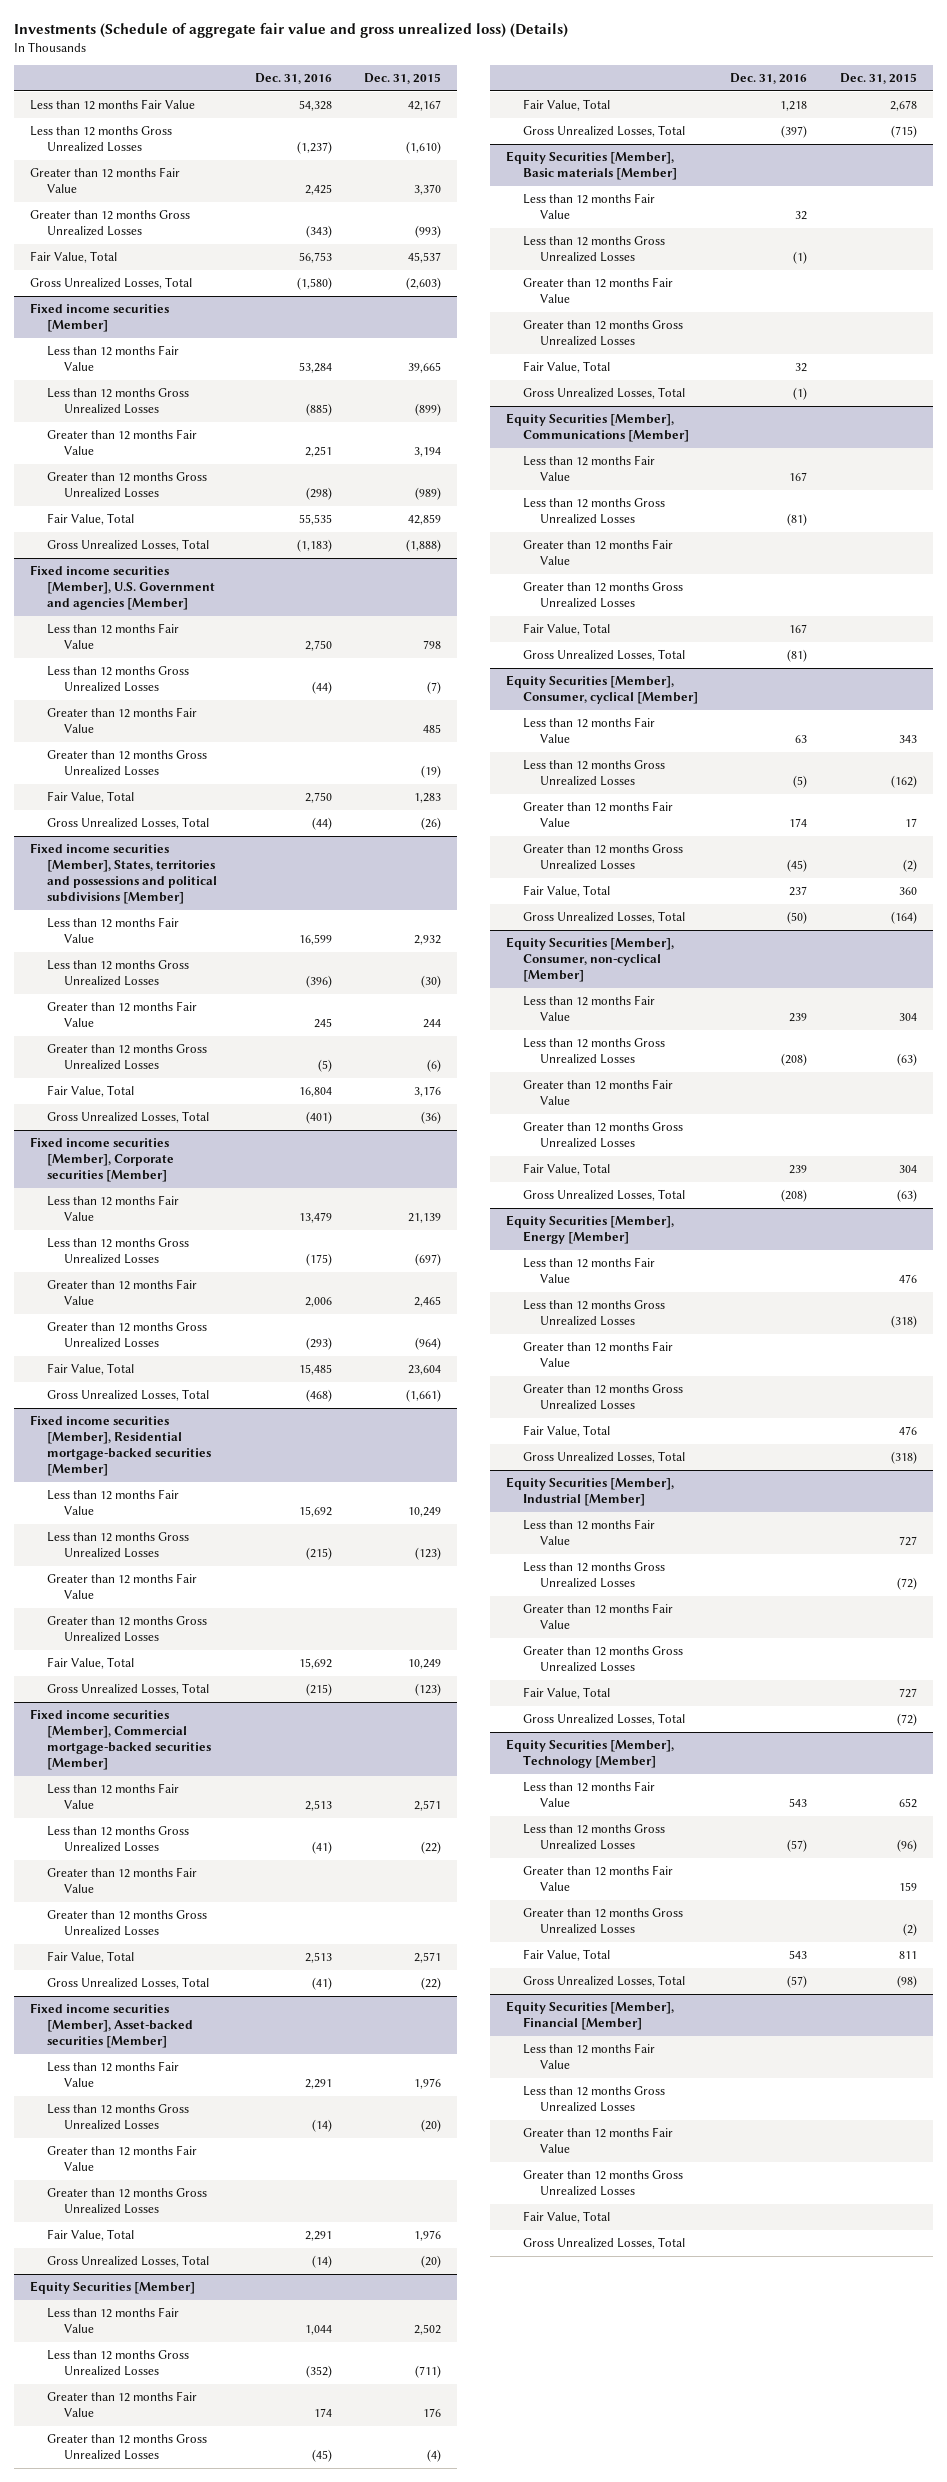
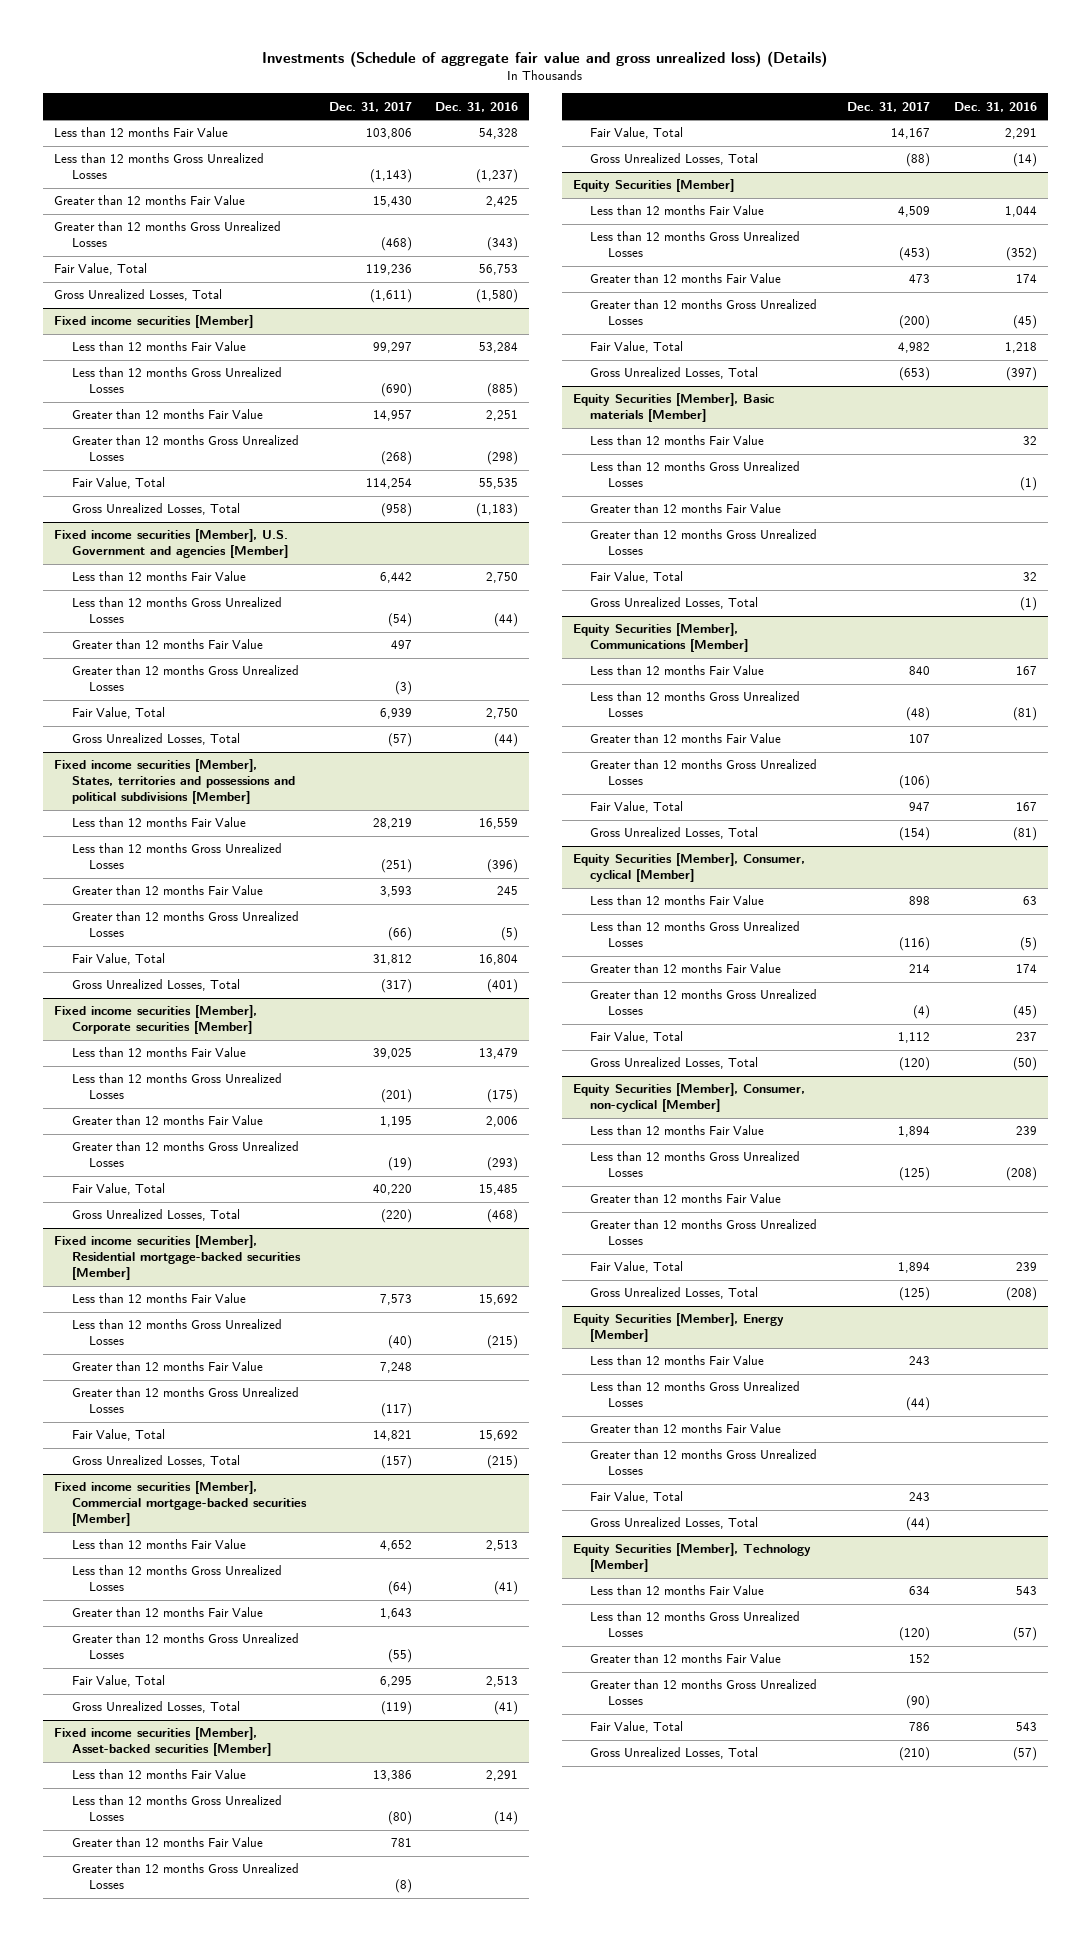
[364,72,442,84] Dec. 31, 2015 -> none
none -> [328,101,412,112] Dec. 31, 2017
[298,934,332,946] 16,599 -> [478,818,518,830] 16,559
[506,1477,675,1507] Equity Securities [Member], Industrial [Member] -> none
[522,1519,655,1546] Less than 12 months Fair Value -> none
[522,1562,665,1589] Less than 12 months Gross Unrealized Losses -> none
[522,1603,673,1630] Greater than 12 months Fair Value -> none
[522,1646,683,1673] Greater than 12 months Gross Unrealized Losses -> none
[522,1687,610,1700] Fair Value, Total -> none
[522,1713,685,1726] Gross Unrealized Losses, Total -> none
[506,2001,675,2031] Equity Securities [Member], Financial [Member] -> none
[522,2043,655,2070] Less than 12 months Fair Value -> none
[522,2086,665,2113] Less than 12 months Gross Unrealized Losses -> none
[522,2127,673,2154] Greater than 12 months Fair Value -> none
[522,2170,683,2197] Greater than 12 months Gross Unrealized Losses -> none
[522,2211,610,2224] Fair Value, Total -> none
[522,2237,685,2250] Gross Unrealized Losses, Total -> none

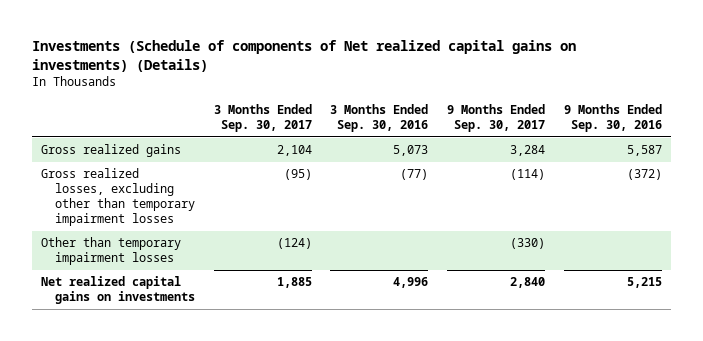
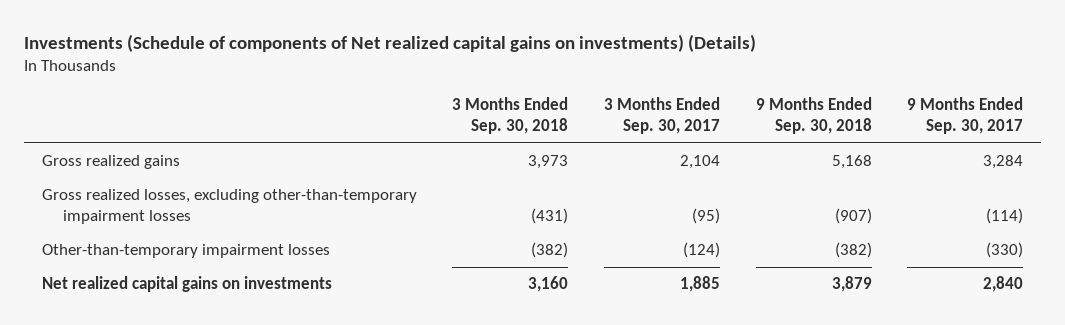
[330,104,429,133] 3 Months Ended Sep. 30, 2016 -> none
[563,104,662,133] 9 Months Ended Sep. 30, 2016 -> none
none -> [452,96,569,134] 3 Months Ended Sep. 30, 2018
none -> [755,96,872,134] 9 Months Ended Sep. 30, 2018
[40,168,195,227] Gross realized losses, excluding other than temporary impairment losses -> [41,189,417,225] Gross realized losses, excluding other-than-temporary impairment losses
[40,237,181,266] Other than temporary impairment losses -> [41,244,330,259] Other-than-temporary impairment losses

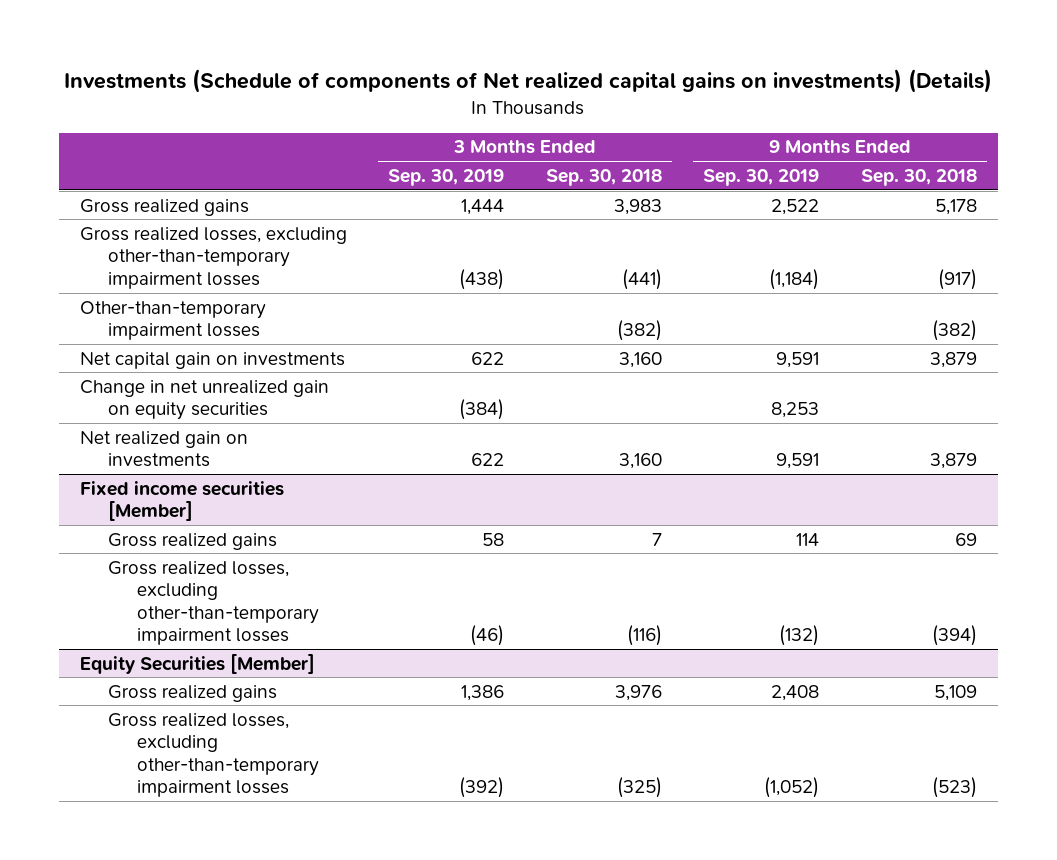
[603,96,720,134] 3 Months Ended Sep. 30, 2017 -> none
[907,96,1024,134] 9 Months Ended Sep. 30, 2017 -> none
none -> [388,168,505,186] Sep. 30, 2019
none -> [703,168,820,186] Sep. 30, 2019
[528,155,569,170] 3,973 -> [613,198,662,215] 3,983
[831,155,872,170] 5,168 -> [934,198,977,215] 5,178
[531,208,569,225] (431) -> [621,268,662,290] (441)
[834,208,872,225] (907) -> [937,268,977,290] (917)
[41,276,332,293] Net realized capital gains on investments -> [79,351,345,369] Net capital gain on investments
none -> [79,379,329,421] Change in net unrealized gain on equity securities
none -> [79,430,248,468] Net realized gain on investments
none -> [79,480,284,522] Fixed income securities [Member]
none -> [108,532,278,550] Gross realized gains
none -> [108,560,319,646] Gross realized losses, excluding other-than-temporary impairment losses
none -> [79,653,315,674] Equity Securities [Member]
none -> [108,684,278,702] Gross realized gains
none -> [108,712,319,798] Gross realized losses, excluding other-than-temporary impairment losses

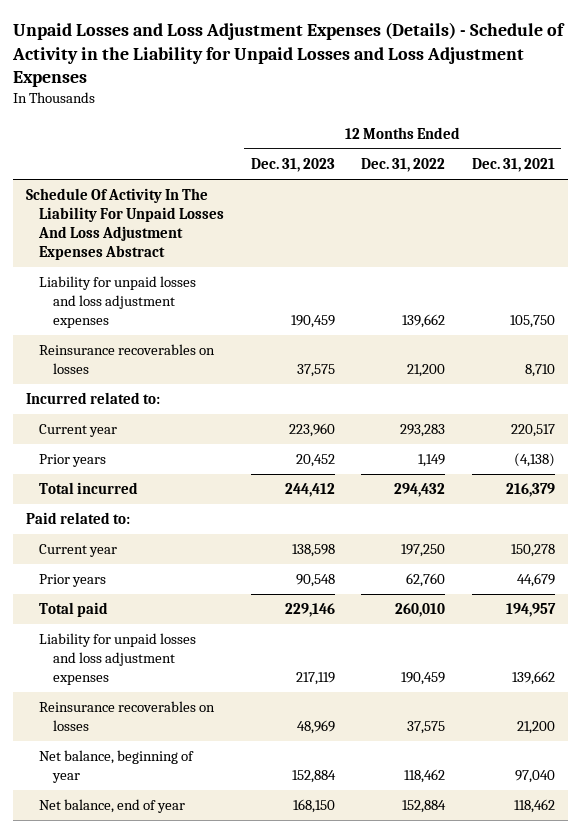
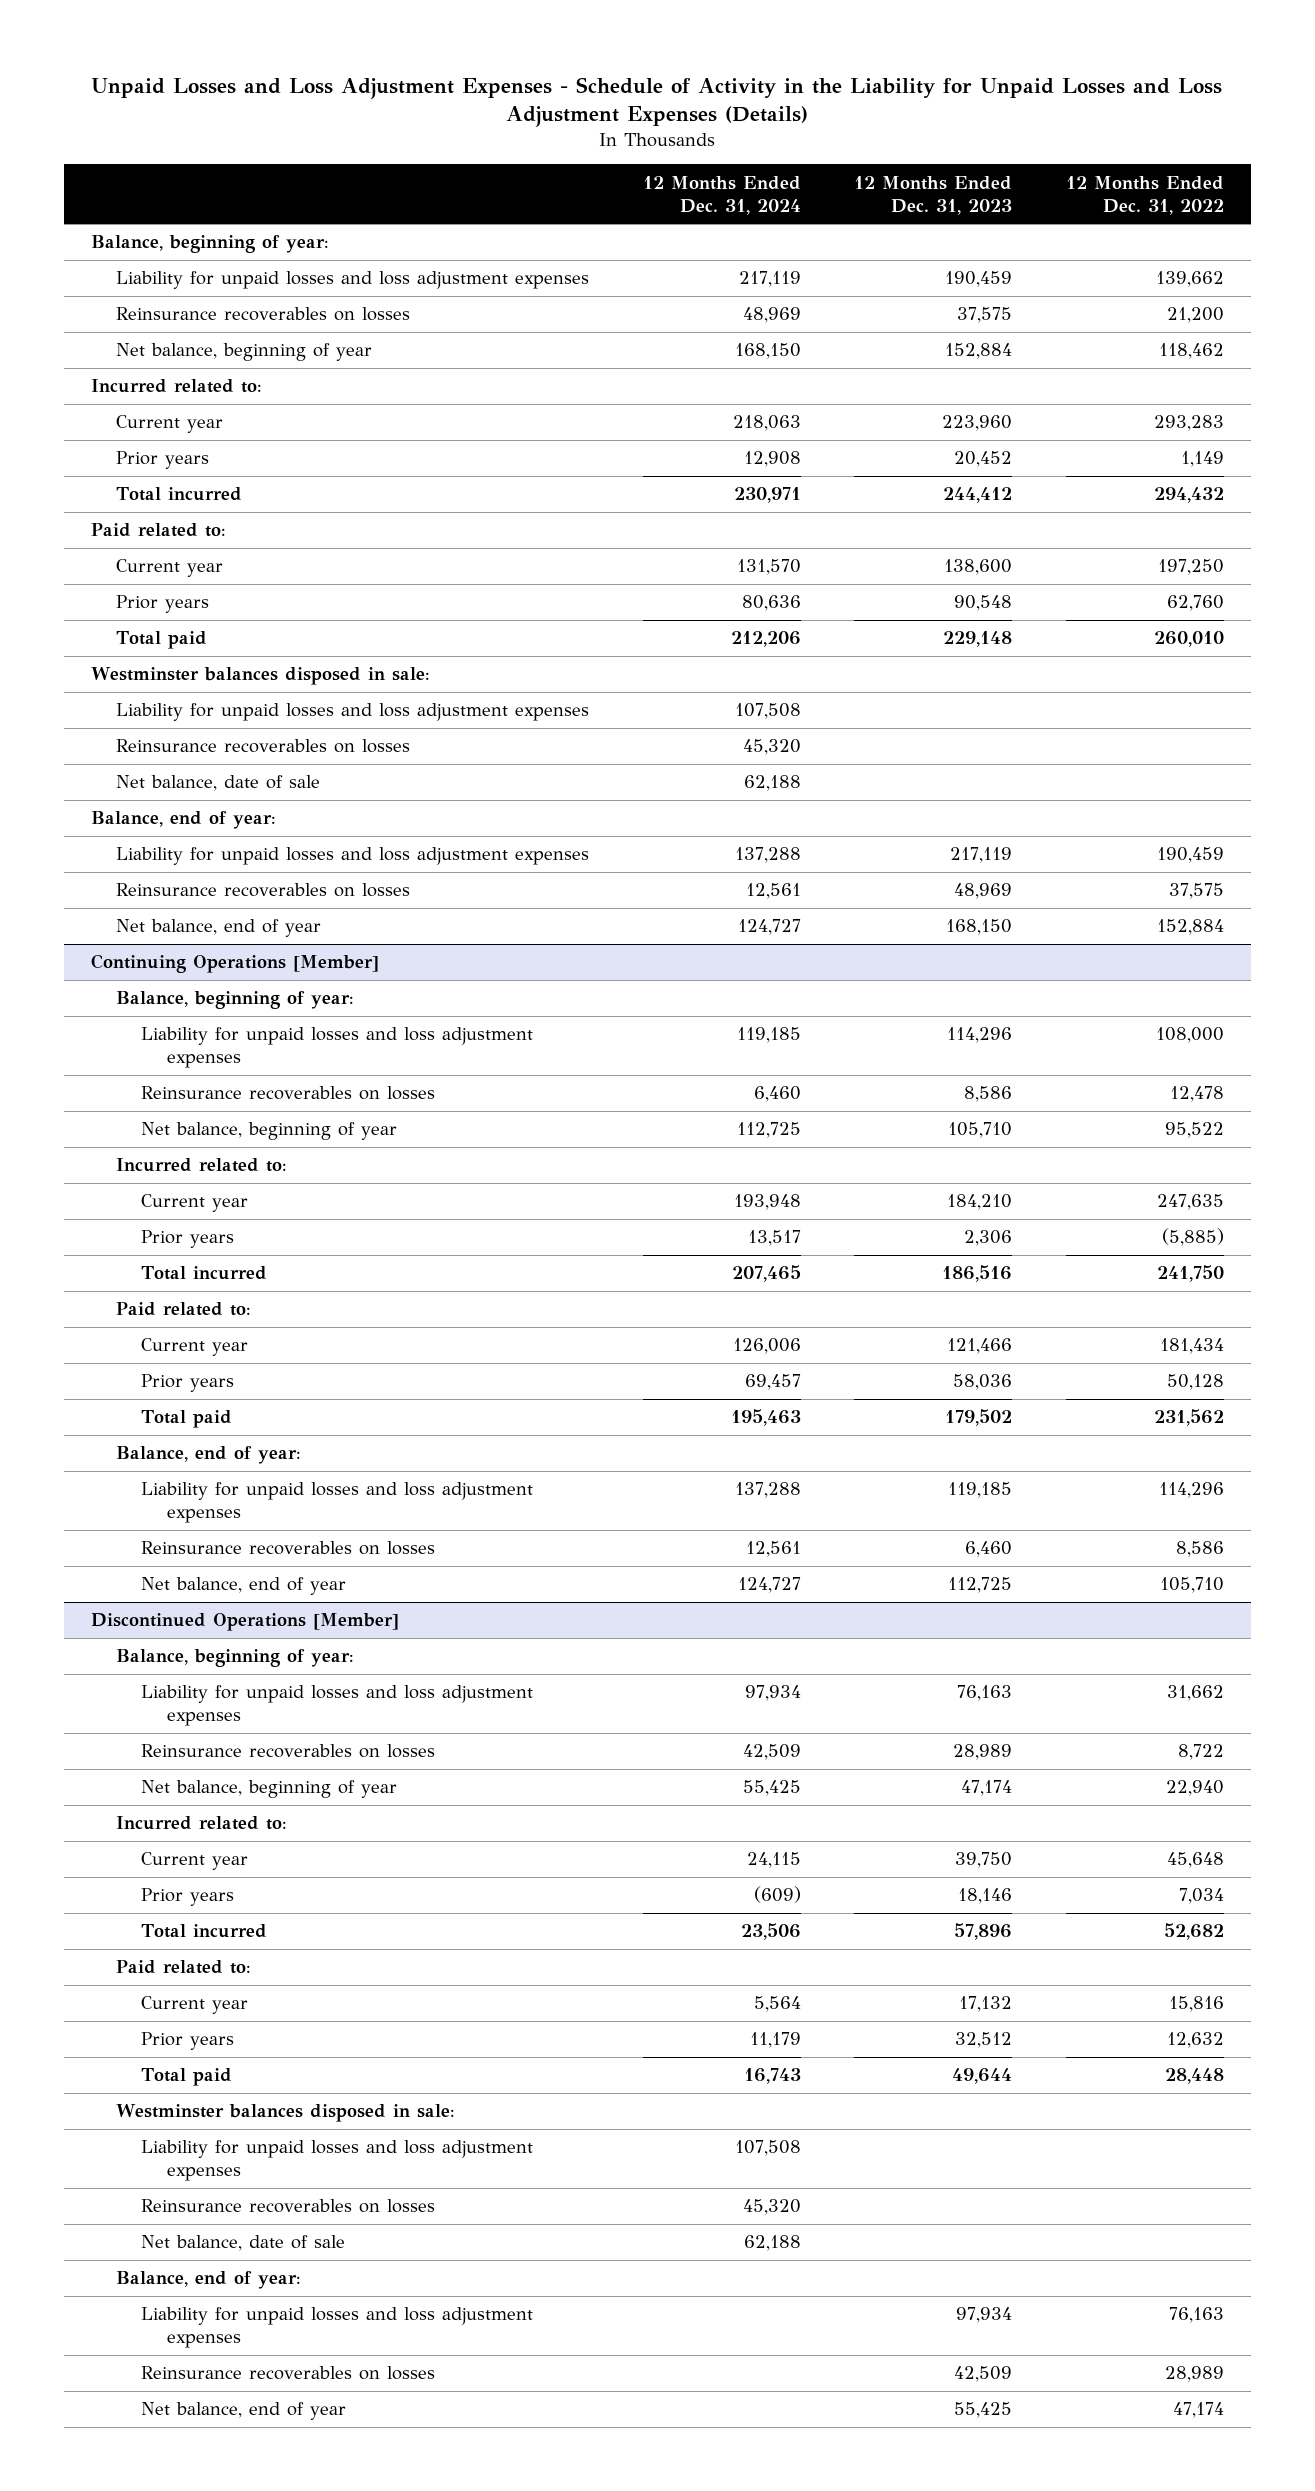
[11,22,565,88] Unpaid Losses and Loss Adjustment Expenses (Details) - Schedule of Activity in the Liability for Unpaid Losses and Loss Adjustment Expenses -> [91,76,1223,128] Unpaid Losses and Loss Adjustment Expenses - Schedule of Activity in the Liability for Unpaid Losses and Loss Adjustment Expenses (Details)
[471,158,555,173] Dec. 31, 2021 -> none
none -> [642,175,801,215] 12 Months Ended Dec. 31, 2024
[25,188,225,261] Schedule Of Activity In The Liability For Unpaid Losses And Loss Adjustment Expenses Abstract -> none
none -> [90,235,329,254] Balance, beginning of year:
[39,750,195,784] Net balance, beginning of year -> [116,343,373,362] Net balance, beginning of year
[291,544,335,558] 138,598 -> [944,559,1013,576] 138,600
[284,603,335,618] 229,146 -> [943,631,1013,648] 229,148
none -> [90,667,430,686] Westminster balances disposed in sale:
none -> [116,703,590,722] Liability for unpaid losses and loss adjustment expenses
none -> [116,739,411,754] Reinsurance recoverables on losses
none -> [116,775,321,792] Net balance, date of sale
none -> [90,811,276,830] Balance, end of year:
none -> [90,954,379,974] Continuing Operations [Member]
none -> [116,991,355,1010] Balance, beginning of year:
none -> [141,1027,534,1069] Liability for unpaid losses and loss adjustment expenses
none -> [141,1086,436,1101] Reinsurance recoverables on losses
none -> [141,1122,398,1141] Net balance, beginning of year
none -> [116,1158,288,1173] Incurred related to:
none -> [141,1194,249,1213] Current year
none -> [141,1230,235,1249] Prior years
none -> [141,1266,268,1281] Total incurred
none -> [116,1302,252,1317] Paid related to:
none -> [141,1338,249,1357] Current year
none -> [141,1374,235,1393] Prior years
none -> [141,1410,233,1429] Total paid
none -> [116,1446,302,1465] Balance, end of year:
none -> [141,1482,534,1524] Liability for unpaid losses and loss adjustment expenses
none -> [141,1541,436,1556] Reinsurance recoverables on losses
none -> [141,1577,347,1596] Net balance, end of year
none -> [90,1613,399,1632] Discontinued Operations [Member]
none -> [116,1649,355,1668] Balance, beginning of year:
none -> [141,1685,534,1727] Liability for unpaid losses and loss adjustment expenses
none -> [141,1744,436,1759] Reinsurance recoverables on losses
none -> [141,1780,398,1799] Net balance, beginning of year
none -> [116,1816,288,1831] Incurred related to:
none -> [141,1852,249,1871] Current year
none -> [141,1888,235,1907] Prior years
none -> [141,1924,268,1939] Total incurred
none -> [116,1960,252,1975] Paid related to:
none -> [141,1996,249,2015] Current year
none -> [141,2032,235,2051] Prior years
none -> [141,2068,233,2087] Total paid
none -> [116,2104,456,2123] Westminster balances disposed in sale:
none -> [141,2140,534,2182] Liability for unpaid losses and loss adjustment expenses
none -> [141,2199,436,2214] Reinsurance recoverables on losses
none -> [141,2235,346,2252] Net balance, date of sale
none -> [116,2271,302,2290] Balance, end of year:
none -> [141,2307,534,2349] Liability for unpaid losses and loss adjustment expenses
none -> [141,2366,436,2381] Reinsurance recoverables on losses
none -> [141,2402,347,2421] Net balance, end of year

